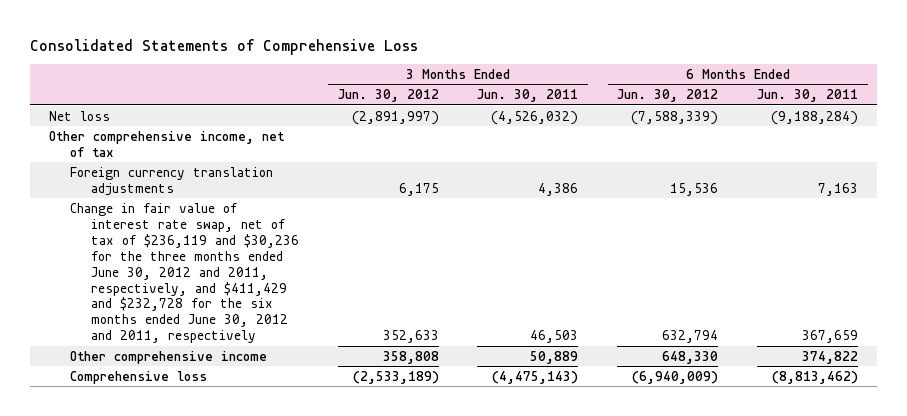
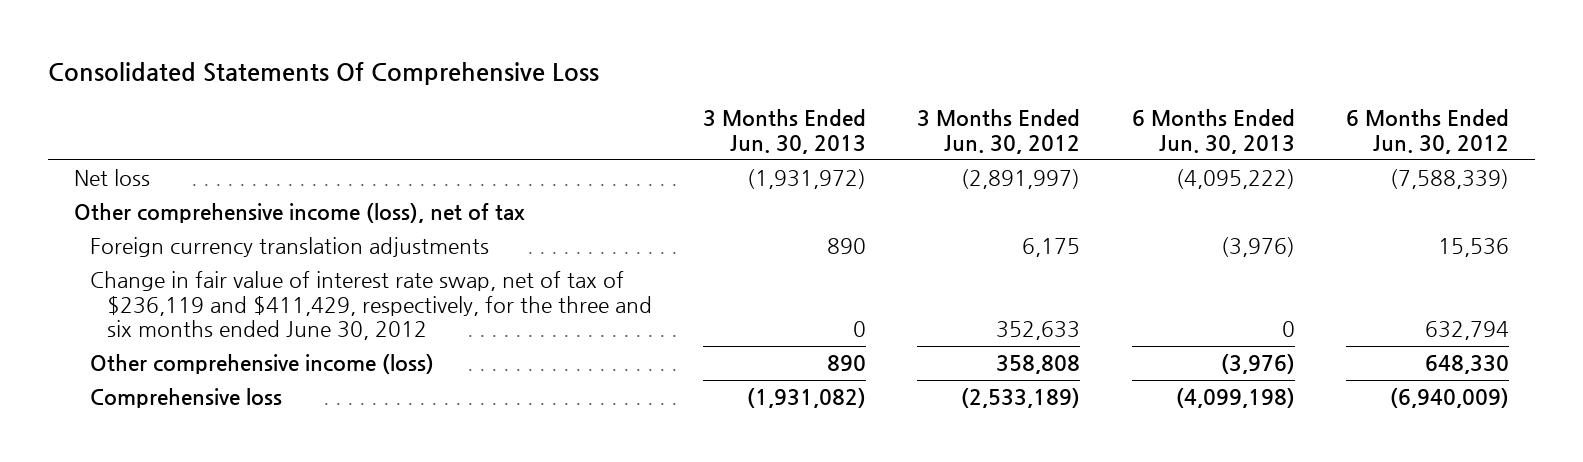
[29,38,418,55] Consolidated Statements of Comprehensive Loss -> [48,62,600,86] Consolidated Statements Of Comprehensive Loss
[477,89,579,103] Jun. 30, 2011 -> none
[757,89,859,103] Jun. 30, 2011 -> none
none -> [702,109,866,154] 3 Months Ended Jun. 30, 2013
none -> [1131,109,1295,154] 6 Months Ended Jun. 30, 2013
[49,130,286,157] Other comprehensive income, net of tax -> [74,203,526,224] Other comprehensive income (loss), net of tax
[69,202,299,344] Change in fair value of interest rate swap, net of tax of $236,119 and $30,236 for the three months ended June 30, 2012 and 2011, respectively, and $411,429 and $232,728 for the six months ended June 30, 2012 and 2011, respectively -> [90,271,652,340] Change in fair value of interest rate swap, net of tax of $236,119 and $411,429, respectively, for the three and six months ended June 30, 2012
[69,350,267,364] Other comprehensive income -> [90,354,435,375] Other comprehensive income (loss)

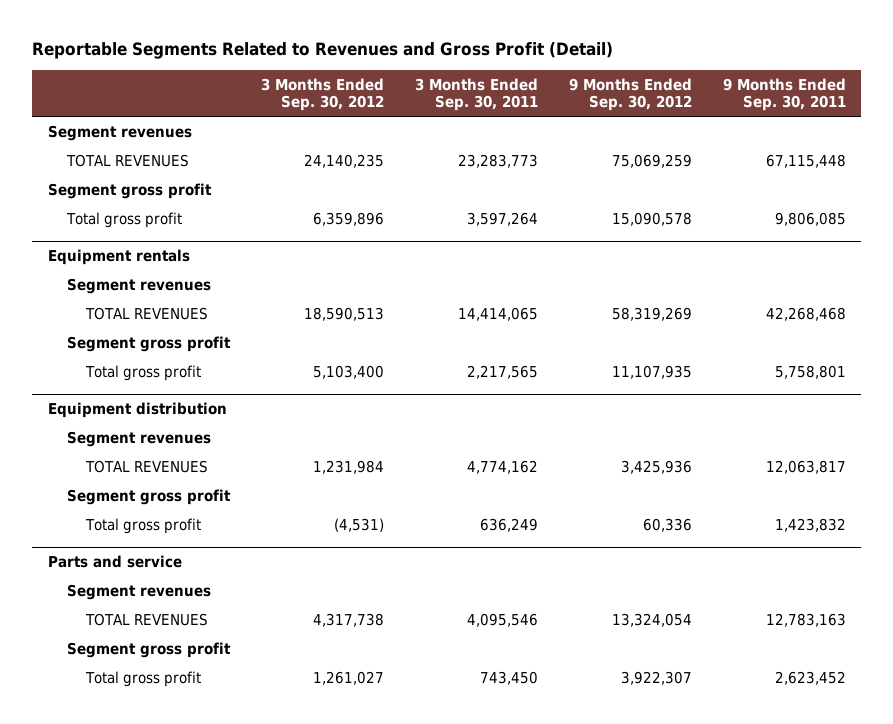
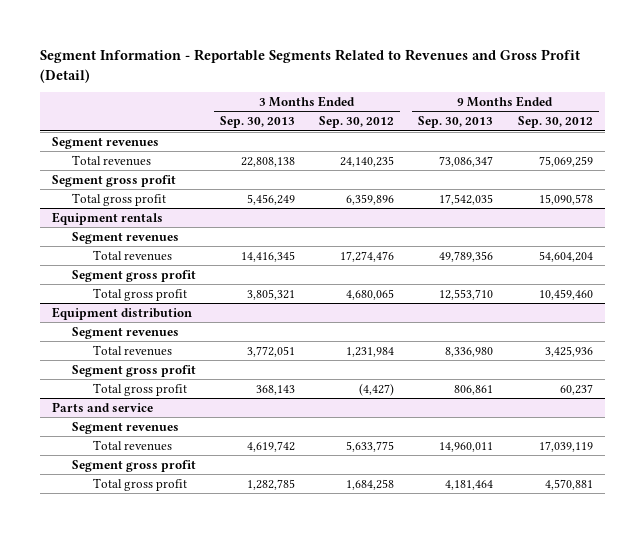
[32,42,614,60] Reportable Segments Related to Revenues and Gross Profit (Detail) -> [39,48,580,83] Segment Information - Reportable Segments Related to Revenues and Gross Profit (Detail)
[414,77,538,112] 3 Months Ended Sep. 30, 2011 -> none
[722,77,846,112] 9 Months Ended Sep. 30, 2011 -> none
none -> [220,116,296,129] Sep. 30, 2013
none -> [418,116,494,129] Sep. 30, 2013
[66,153,190,167] TOTAL REVENUES -> [72,154,152,166] Total revenues
[85,306,209,320] TOTAL REVENUES -> [92,249,172,261] Total revenues
[303,306,384,321] 18,590,513 -> [340,250,395,262] 17,274,476
[611,306,692,321] 58,319,269 -> [538,250,593,262] 54,604,204
[312,364,384,379] 5,103,400 -> [346,288,395,300] 4,680,065
[611,364,692,379] 11,107,935 -> [538,288,593,300] 10,459,460
[85,459,209,473] TOTAL REVENUES -> [92,344,172,356] Total revenues
[333,517,384,532] (4,531) -> [359,382,395,396] (4,427)
[642,517,692,532] 60,336 -> [559,383,593,395] 60,237
[85,612,209,626] TOTAL REVENUES -> [92,439,172,451] Total revenues
[312,612,384,627] 4,317,738 -> [346,440,395,452] 5,633,775
[611,612,692,627] 13,324,054 -> [538,440,593,452] 17,039,119
[312,670,384,685] 1,261,027 -> [346,478,395,490] 1,684,258
[620,670,692,685] 3,922,307 -> [544,478,593,490] 4,570,881

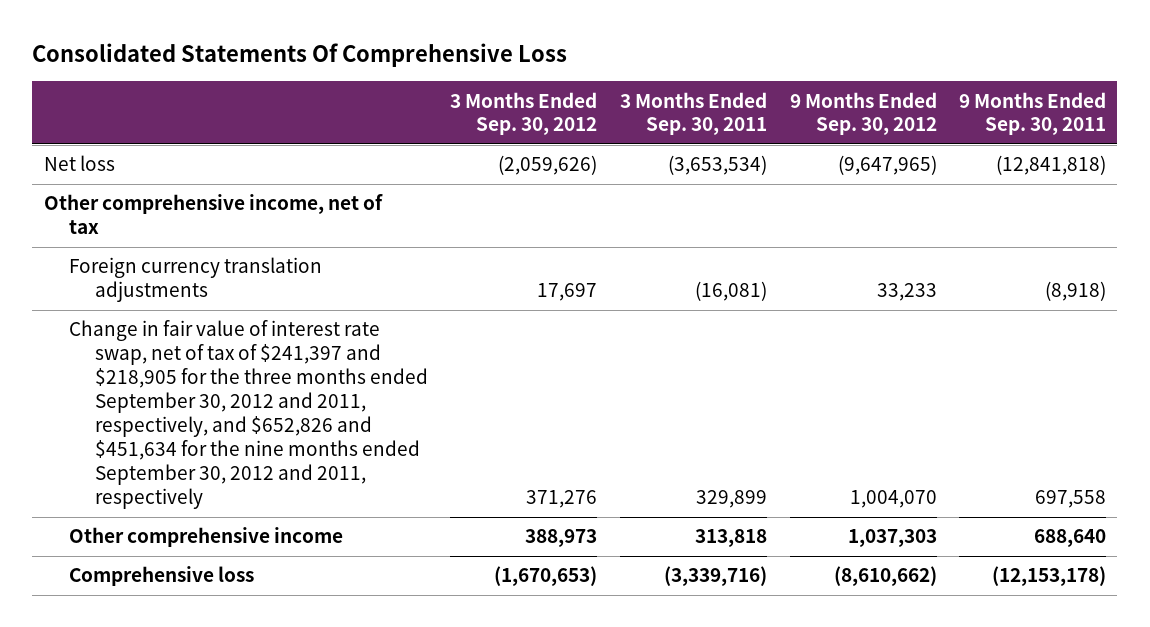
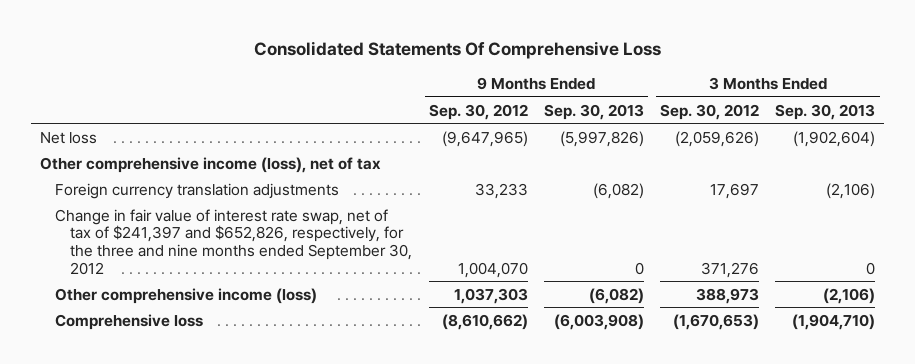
[619,91,767,136] 3 Months Ended Sep. 30, 2011 -> none
[959,91,1107,136] 9 Months Ended Sep. 30, 2011 -> none
none -> [543,103,644,120] Sep. 30, 2013
none -> [775,103,876,120] Sep. 30, 2013
[43,194,383,235] Other comprehensive income, net of tax -> [39,156,381,173] Other comprehensive income (loss), net of tax
[69,320,428,510] Change in fair value of interest rate swap, net of tax of $241,397 and $218,905 for the three months ended September 30, 2012 and 2011, respectively, and $652,826 and $451,634 for the nine months ended September 30, 2012 and 2011, respectively -> [54,208,413,275] Change in fair value of interest rate swap, net of tax of $241,397 and $652,826, respectively, for the three and nine months ended September 30, 2012
[69,527,344,548] Other comprehensive income -> [54,287,317,304] Other comprehensive income (loss)

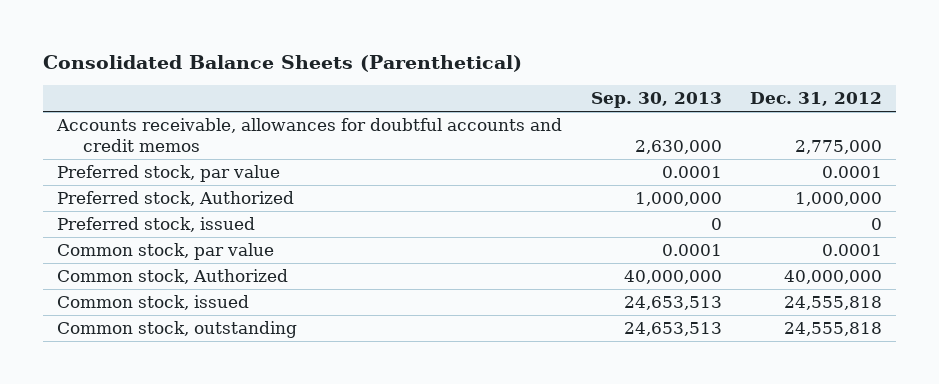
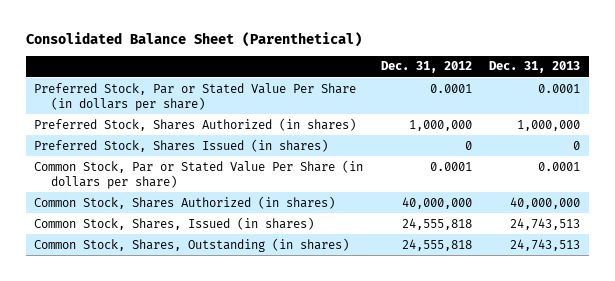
[43,54,523,72] Consolidated Balance Sheets (Parenthetical) -> [25,31,362,47] Consolidated Balance Sheet (Parenthetical)
[590,92,722,109] Sep. 30, 2013 -> none
none -> [489,61,581,74] Dec. 31, 2013
[56,118,563,153] Accounts receivable, allowances for doubtful accounts and credit memos -> none
[57,165,281,183] Preferred stock, par value -> [34,82,357,111] Preferred Stock, Par or Stated Value Per Share (in dollars per share)
[57,191,295,207] Preferred stock, Authorized -> [34,117,357,131] Preferred Stock, Shares Authorized (in shares)
[57,217,256,233] Preferred stock, issued -> [34,138,329,152] Preferred Stock, Shares Issued (in shares)
[57,243,275,261] Common stock, par value -> [34,159,364,189] Common Stock, Par or Stated Value Per Share (in dollars per share)
[57,269,289,285] Common stock, Authorized -> [34,195,336,209] Common Stock, Shares Authorized (in shares)
[57,295,250,311] Common stock, issued -> [34,216,315,230] Common Stock, Shares, Issued (in shares)
[57,321,298,339] Common stock, outstanding -> [34,237,350,252] Common Stock, Shares, Outstanding (in shares)

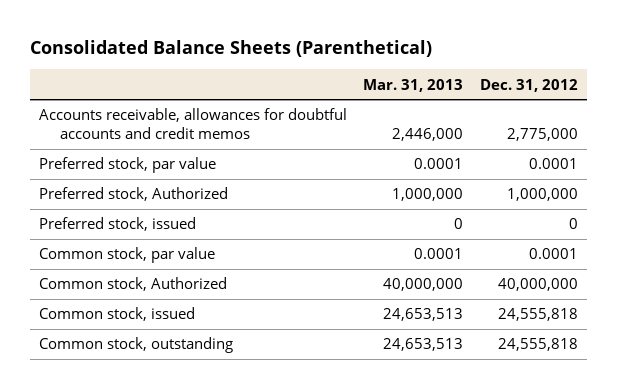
[25,31,362,47] Consolidated Balance Sheet (Parenthetical) -> [30,39,433,57] Consolidated Balance Sheets (Parenthetical)
[489,61,581,74] Dec. 31, 2013 -> none
none -> [363,78,464,92] Mar. 31, 2013
none -> [38,108,347,140] Accounts receivable, allowances for doubtful accounts and credit memos
[34,82,357,111] Preferred Stock, Par or Stated Value Per Share (in dollars per share) -> [38,157,216,174] Preferred stock, par value
[34,117,357,131] Preferred Stock, Shares Authorized (in shares) -> [38,187,228,202] Preferred stock, Authorized
[34,138,329,152] Preferred Stock, Shares Issued (in shares) -> [38,217,196,232] Preferred stock, issued
[34,159,364,189] Common Stock, Par or Stated Value Per Share (in dollars per share) -> [38,247,215,264] Common stock, par value
[34,195,336,209] Common Stock, Shares Authorized (in shares) -> [38,277,227,292] Common stock, Authorized
[34,216,315,230] Common Stock, Shares, Issued (in shares) -> [38,307,195,322] Common stock, issued
[34,237,350,252] Common Stock, Shares, Outstanding (in shares) -> [38,337,233,354] Common stock, outstanding

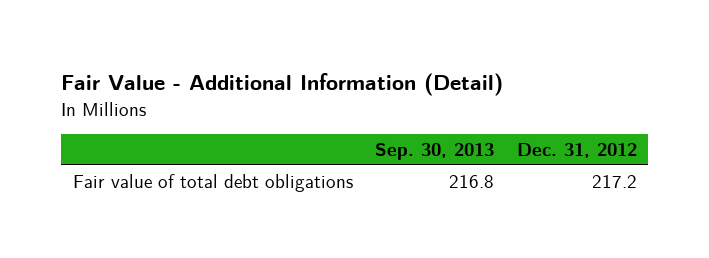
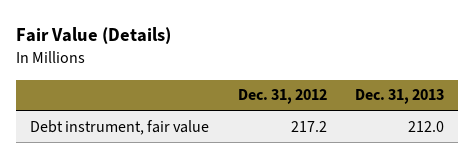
[61,73,504,97] Fair Value - Additional Information (Detail) -> [16,27,172,45] Fair Value (Details)
[375,143,495,161] Sep. 30, 2013 -> none
none -> [355,89,445,105] Dec. 31, 2013
[72,173,353,192] Fair value of total debt obligations -> [30,119,210,135] Debt instrument, fair value

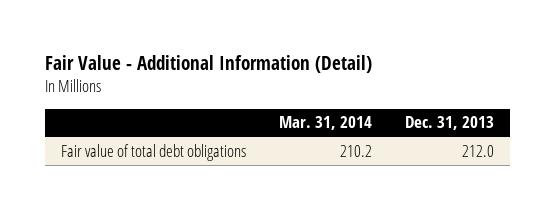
[16,27,172,45] Fair Value (Details) -> [44,55,372,74] Fair Value - Additional Information (Detail)
[237,89,327,105] Dec. 31, 2012 -> none
none -> [279,116,373,131] Mar. 31, 2014
[30,119,210,135] Debt instrument, fair value -> [61,143,247,161] Fair value of total debt obligations

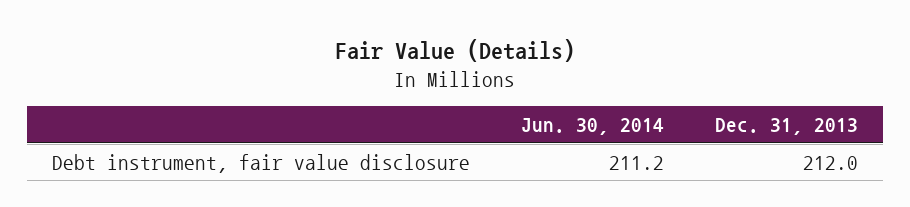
[44,55,372,74] Fair Value - Additional Information (Detail) -> [334,39,575,63] Fair Value (Details)
[279,116,373,131] Mar. 31, 2014 -> none
none -> [520,117,664,135] Jun. 30, 2014
[61,143,247,161] Fair value of total debt obligations -> [52,153,471,173] Debt instrument, fair value disclosure

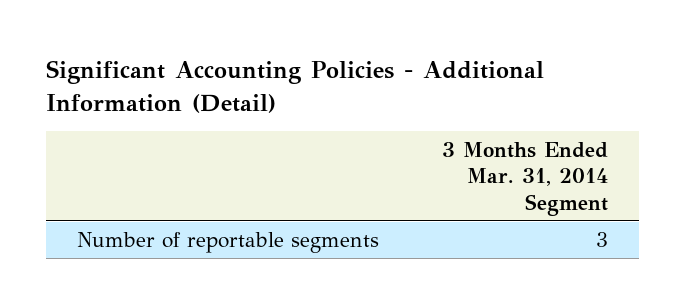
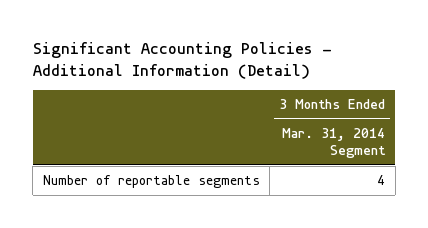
[595,232,608,248] 3 -> [377,175,386,186] 4

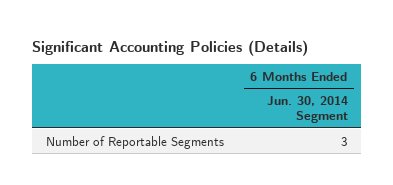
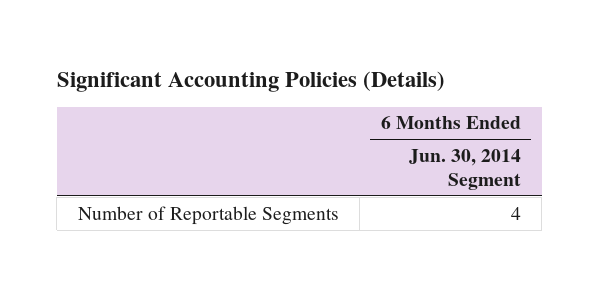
[340,136,348,146] 3 -> [510,206,521,220] 4

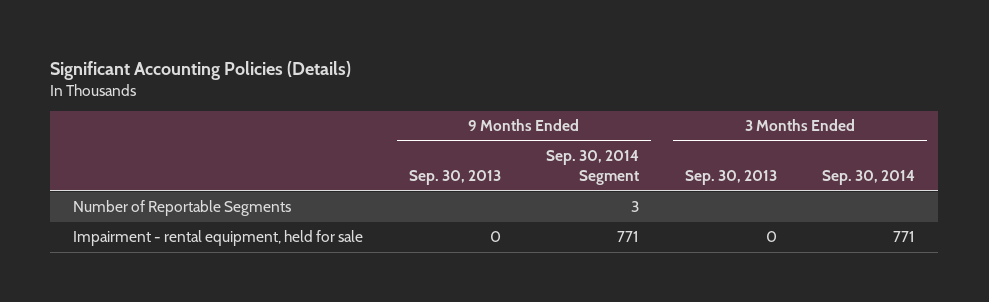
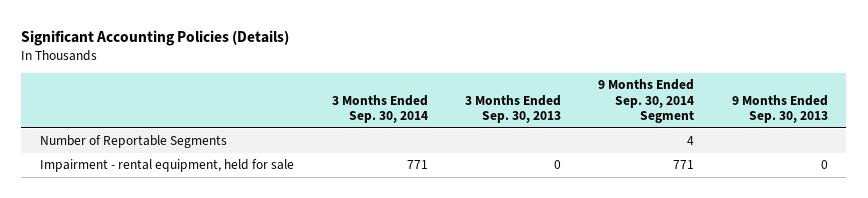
[631,201,640,213] 3 -> [687,136,695,146] 4

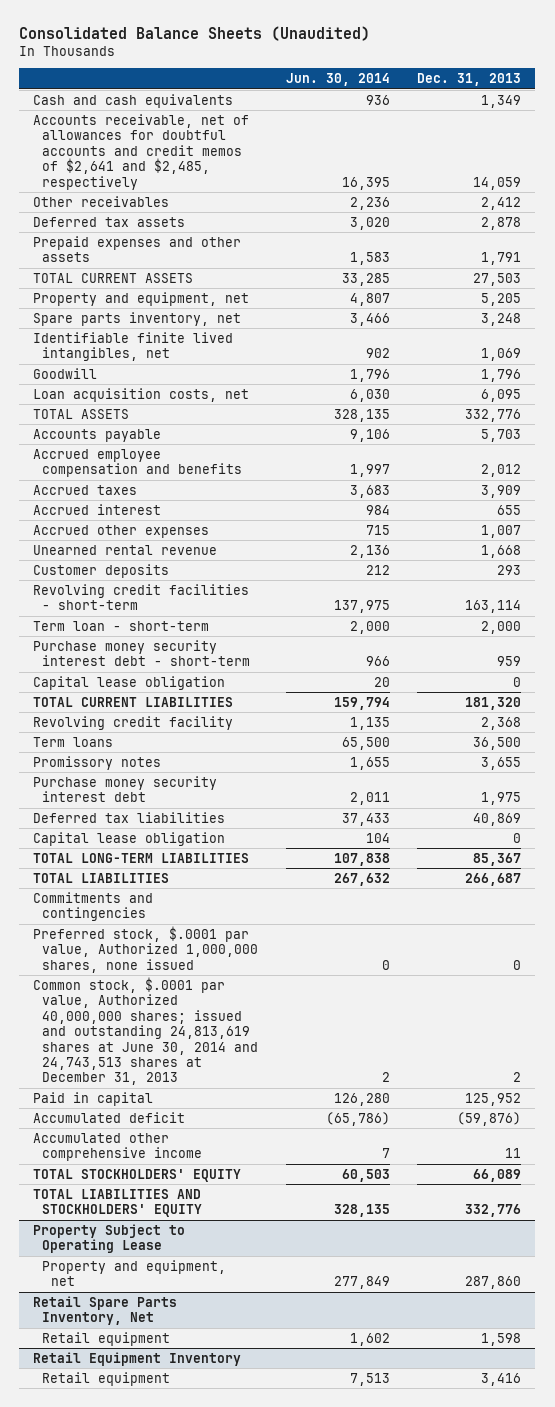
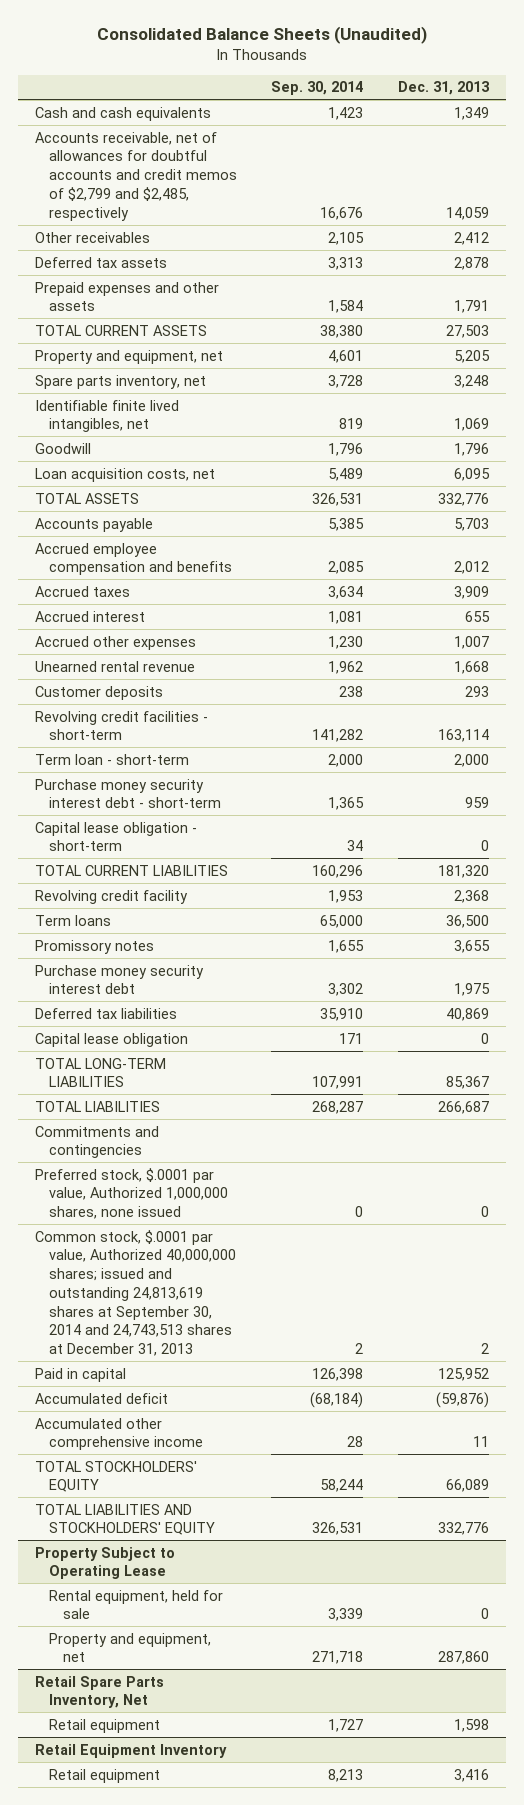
[285,73,390,87] Jun. 30, 2014 -> none
none -> [271,81,364,96] Sep. 30, 2014
[33,113,250,190] Accounts receivable, net of allowances for doubtful accounts and credit memos of $2,641 and $2,485, respectively -> [34,131,238,221] Accounts receivable, net of allowances for doubtful accounts and credit memos of $2,799 and $2,485, respectively
[33,675,226,690] Capital lease obligation -> [34,821,197,852] Capital lease obligation - short-term
[33,976,259,1086] Common stock, $.0001 par value, Authorized 40,000,000 shares; issued and outstanding 24,813,619 shares at June 30, 2014 and 24,743,513 shares at December 31, 2013 -> [34,1229,237,1357] Common stock, $.0001 par value, Authorized 40,000,000 shares; issued and outstanding 24,813,619 shares at September 30, 2014 and 24,743,513 shares at December 31, 2013
none -> [49,1589,224,1620] Rental equipment, held for sale

